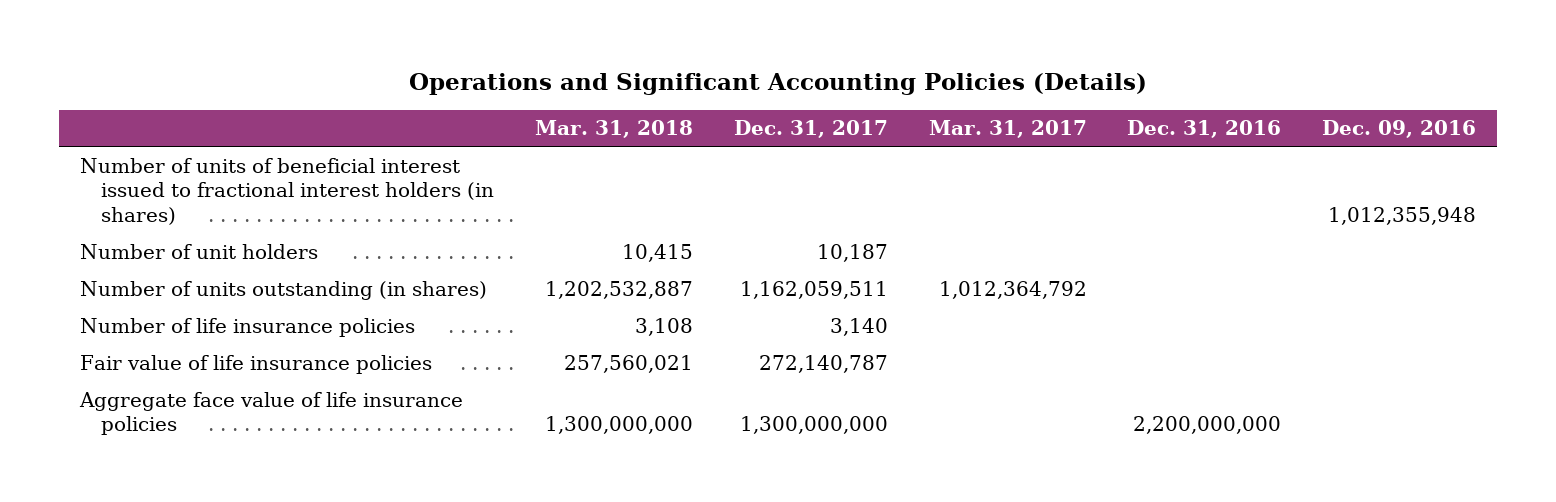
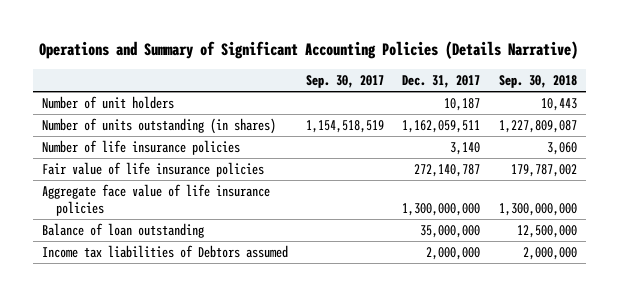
[409,72,1148,95] Operations and Significant Accounting Policies (Details) -> [39,40,579,59] Operations and Summary of Significant Accounting Policies (Details Narrative)
[534,120,693,139] Mar. 31, 2018 -> none
[928,120,1087,139] Mar. 31, 2017 -> none
[1127,120,1282,139] Dec. 31, 2016 -> none
[1322,120,1477,139] Dec. 09, 2016 -> none
none -> [306,74,385,88] Sep. 30, 2017
none -> [498,74,577,88] Sep. 30, 2018
[79,157,494,226] Number of units of beneficial interest issued to fractional interest holders (in shares) -> none
none -> [41,223,204,239] Balance of loan outstanding
none -> [41,245,288,259] Income tax liabilities of Debtors assumed

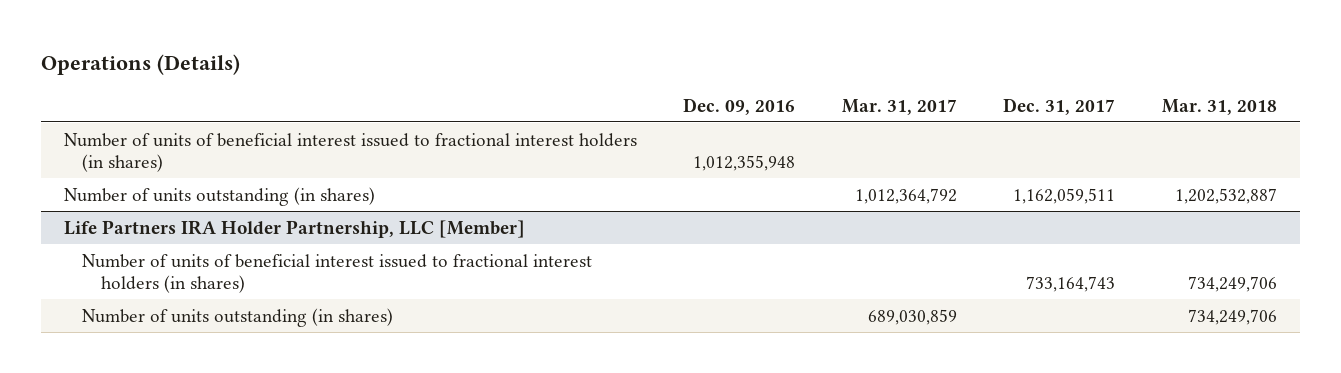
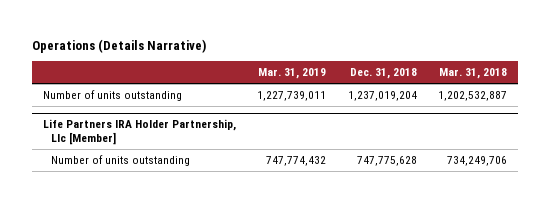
[40,54,240,76] Operations (Details) -> [32,38,207,53] Operations (Details Narrative)
[683,97,796,115] Dec. 09, 2016 -> none
[841,98,957,115] Mar. 31, 2017 -> none
[1003,97,1116,115] Dec. 31, 2017 -> none
none -> [258,68,327,80] Mar. 31, 2019
none -> [349,68,417,80] Dec. 31, 2018
[63,132,637,173] Number of units of beneficial interest issued to fractional interest holders (in shares) -> none
[82,253,593,294] Number of units of beneficial interest issued to fractional interest holders (in shares) -> none
[63,186,375,206] Number of units outstanding (in shares) -> [42,90,182,102] Number of units outstanding
[63,219,525,238] Life Partners IRA Holder Partnership, LLC [Member] -> [42,119,236,146] Life Partners IRA Holder Partnership, Llc [Member]
[82,307,394,327] Number of units outstanding (in shares) -> [50,155,190,167] Number of units outstanding

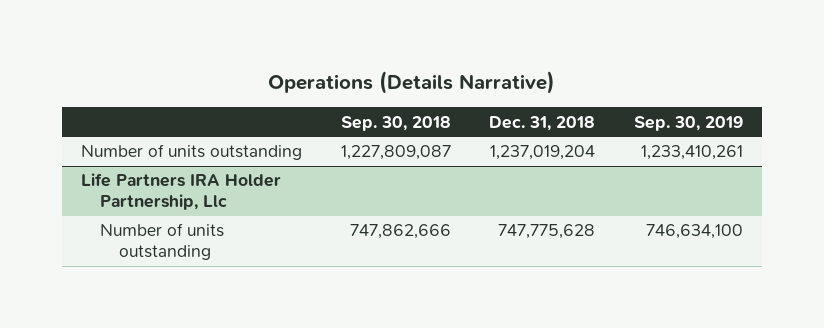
[258,68,327,80] Mar. 31, 2019 -> none
[439,68,508,80] Mar. 31, 2018 -> none
none -> [340,115,451,131] Sep. 30, 2018
none -> [633,115,743,131] Sep. 30, 2019
[42,119,236,146] Life Partners IRA Holder Partnership, Llc [Member] -> [81,173,282,211] Life Partners IRA Holder Partnership, Llc

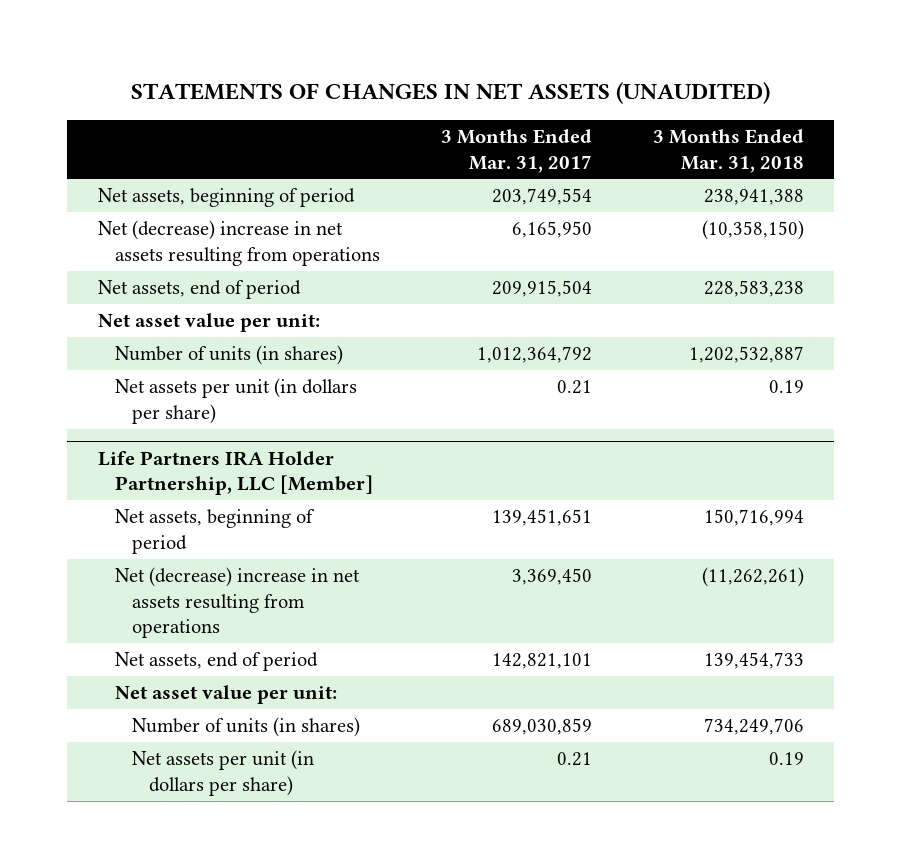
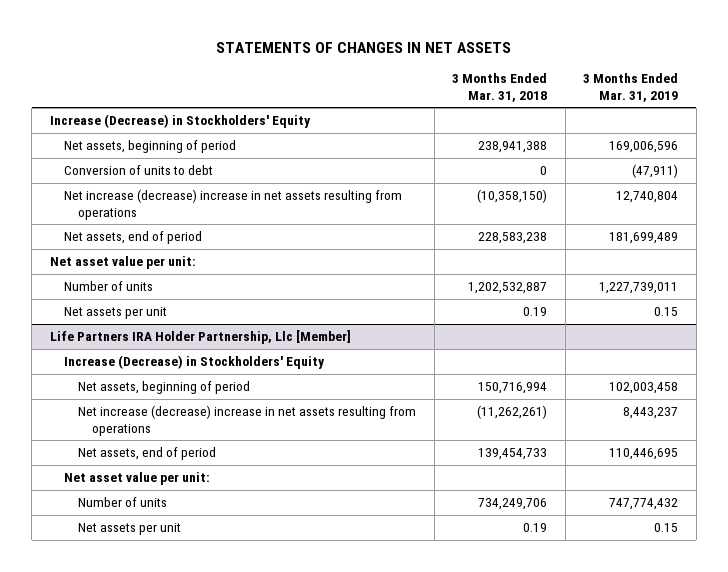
[130,82,770,105] STATEMENTS OF CHANGES IN NET ASSETS (UNAUDITED) -> [215,41,511,53] STATEMENTS OF CHANGES IN NET ASSETS
[440,129,592,173] 3 Months Ended Mar. 31, 2017 -> none
none -> [583,73,679,102] 3 Months Ended Mar. 31, 2019
none -> [49,114,311,129] Increase (Decrease) in Stockholders' Equity
none -> [63,165,213,176] Conversion of units to debt
[97,220,380,266] Net (decrease) increase in net assets resulting from operations -> [63,189,402,220] Net increase (decrease) increase in net assets resulting from operations
[114,345,343,366] Number of units (in shares) -> [63,281,153,292] Number of units
[114,378,357,424] Net assets per unit (in dollars per share) -> [63,307,167,320] Net assets per unit
[97,450,373,496] Life Partners IRA Holder Partnership, LLC [Member] -> [49,330,351,345] Life Partners IRA Holder Partnership, Llc [Member]
none -> [63,355,325,370] Increase (Decrease) in Stockholders' Equity
[114,567,360,639] Net (decrease) increase in net assets resulting from operations -> [78,405,417,436] Net increase (decrease) increase in net assets resulting from operations
[132,717,361,738] Number of units (in shares) -> [78,497,168,508] Number of units
[132,750,315,796] Net assets per unit (in dollars per share) -> [78,523,182,536] Net assets per unit

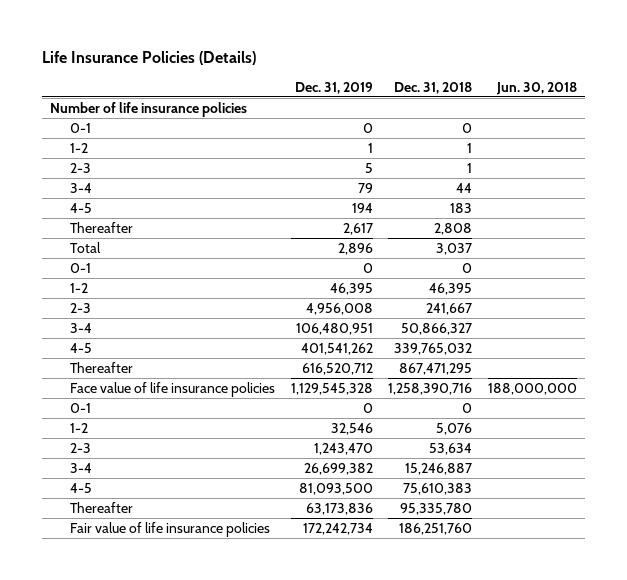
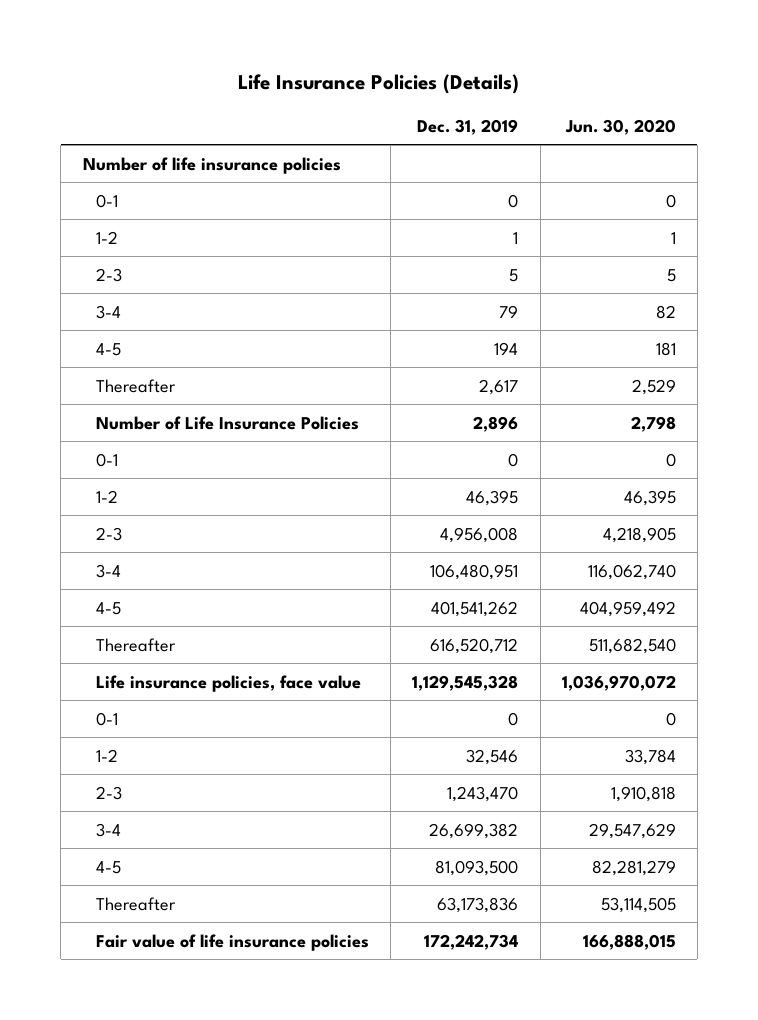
[394,81,473,94] Dec. 31, 2018 -> none
[496,81,578,95] Jun. 30, 2018 -> none
none -> [564,118,676,135] Jun. 30, 2020
[69,241,101,253] Total -> [96,415,360,430] Number of Life Insurance Policies
[69,381,275,397] Face value of life insurance policies -> [96,674,362,692] Life insurance policies, face value

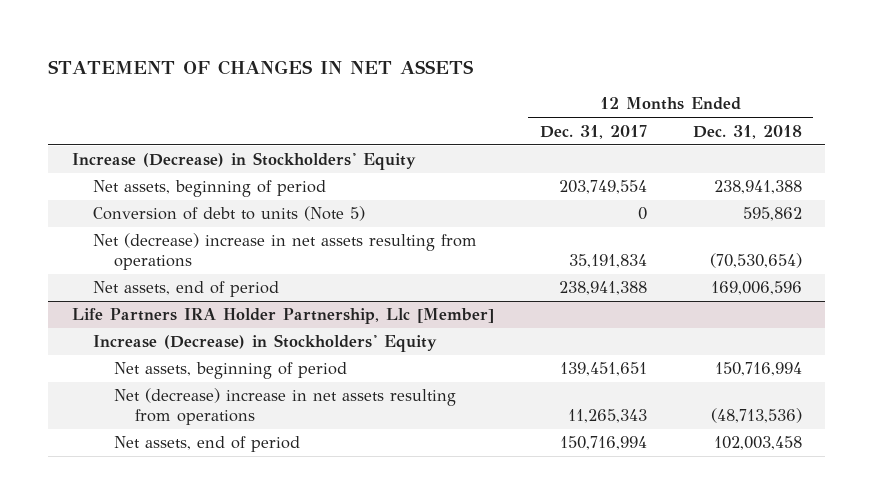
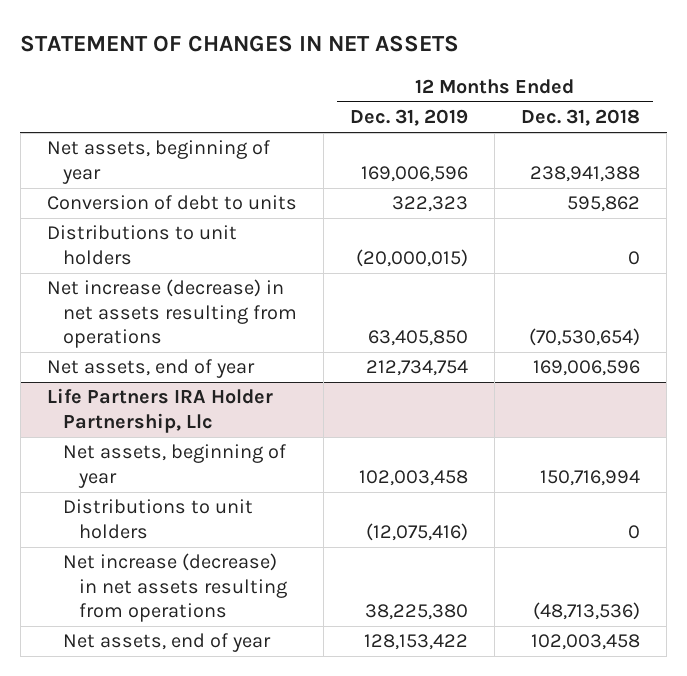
[539,124,647,139] Dec. 31, 2017 -> none
none -> [350,109,469,127] Dec. 31, 2019
[71,152,416,171] Increase (Decrease) in Stockholders' Equity -> none
[92,334,437,353] Increase (Decrease) in Stockholders' Equity -> none
[92,180,326,198] Net assets, beginning of period -> [46,140,270,184] Net assets, beginning of year
[92,206,365,222] Conversion of debt to units (Note 5) -> [46,195,297,211] Conversion of debt to units
none -> [46,225,237,265] Distributions to unit holders
[92,233,477,270] Net (decrease) increase in net assets resulting from operations -> [46,279,298,348] Net increase (decrease) in net assets resulting from operations
[92,281,279,298] Net assets, end of period -> [46,359,255,379] Net assets, end of year
[71,308,494,325] Life Partners IRA Holder Partnership, Llc [Member] -> [46,388,273,433] Life Partners IRA Holder Partnership, Llc
[114,362,348,380] Net assets, beginning of period -> [63,444,287,488] Net assets, beginning of year
none -> [63,499,254,539] Distributions to unit holders
[114,388,457,425] Net (decrease) increase in net assets resulting from operations -> [63,553,288,622] Net increase (decrease) in net assets resulting from operations
[114,436,301,453] Net assets, end of period -> [63,633,272,653] Net assets, end of year

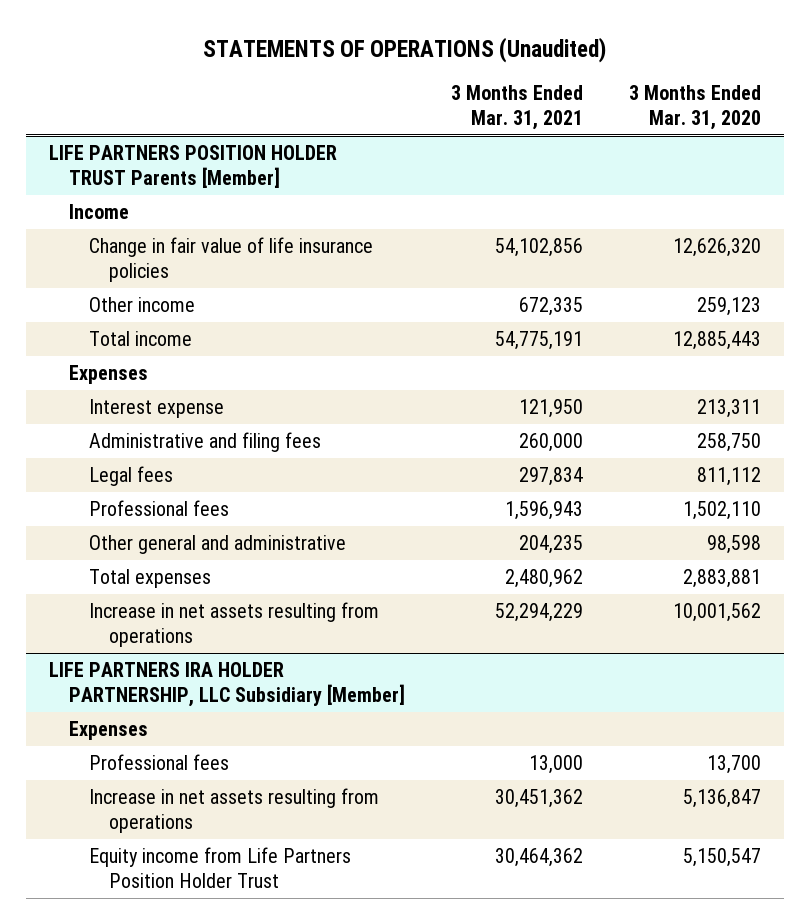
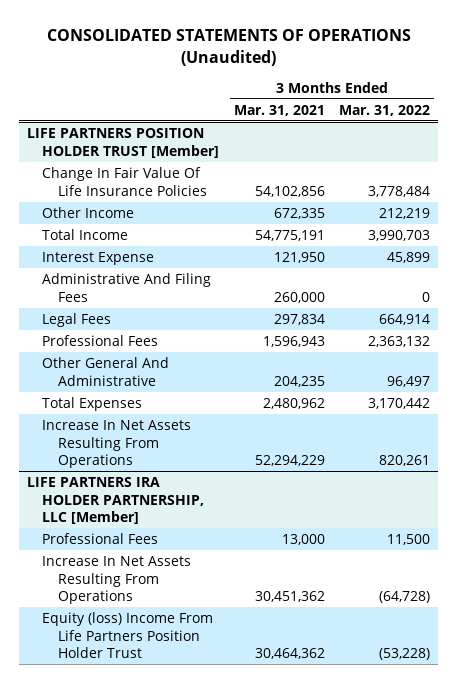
[202,36,606,63] STATEMENTS OF OPERATIONS (Unaudited) -> [46,29,411,66] CONSOLIDATED STATEMENTS OF OPERATIONS (Unaudited)
[629,85,762,131] 3 Months Ended Mar. 31, 2020 -> none
none -> [339,104,431,116] Mar. 31, 2022
[68,203,129,219] Income -> none
[68,364,148,384] Expenses -> none
[68,720,148,740] Expenses -> none
[48,144,337,188] LIFE PARTNERS POSITION HOLDER TRUST Parents [Member] -> [26,127,220,158] LIFE PARTNERS POSITION HOLDER TRUST [Member]
[88,236,373,282] Change in fair value of life insurance policies -> [42,166,207,196] Change In Fair Value Of Life Insurance Policies
[88,296,195,312] Other income -> [42,206,135,218] Other Income
[88,330,192,346] Total income -> [42,228,129,240] Total Income
[88,398,224,418] Interest expense -> [42,251,155,265] Interest Expense
[88,431,321,452] Administrative and filing fees -> [42,272,212,302] Administrative And Filing Fees
[88,465,173,486] Legal fees -> [42,312,112,327] Legal Fees
[88,499,229,516] Professional fees -> [42,334,159,346] Professional Fees
[88,534,346,554] Other general and administrative -> [42,356,170,386] Other General And Administrative
[88,568,211,588] Total expenses -> [42,396,143,411] Total Expenses
[88,601,379,647] Increase in net assets resulting from operations -> [42,419,192,469] Increase In Net Assets Resulting From Operations
[48,661,405,707] LIFE PARTNERS IRA HOLDER PARTNERSHIP, LLC Subsidiary [Member] -> [26,476,205,525] LIFE PARTNERS IRA HOLDER PARTNERSHIP, LLC [Member]
[88,753,229,770] Professional fees -> [42,532,159,544] Professional Fees
[88,787,379,833] Increase in net assets resulting from operations -> [42,555,192,605] Increase In Net Assets Resulting From Operations
[88,846,351,888] Equity income from Life Partners Position Holder Trust -> [42,611,214,659] Equity (loss) Income From Life Partners Position Holder Trust

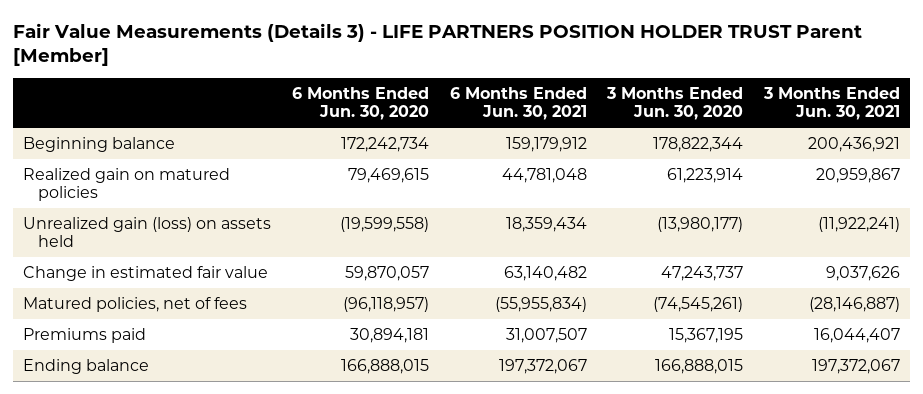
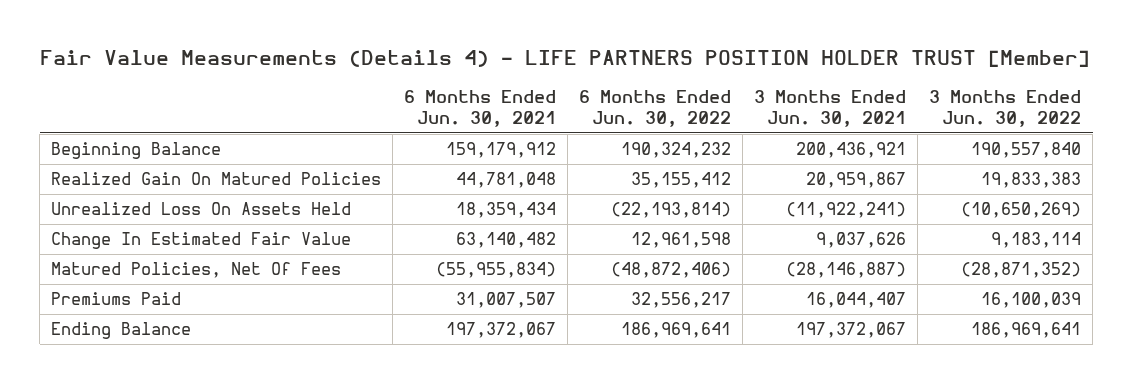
[12,22,862,67] Fair Value Measurements (Details 3) - LIFE PARTNERS POSITION HOLDER TRUST Parent [Member] -> [39,50,1090,68] Fair Value Measurements (Details 4) - LIFE PARTNERS POSITION HOLDER TRUST [Member]
[291,87,429,121] 6 Months Ended Jun. 30, 2020 -> none
[606,87,744,121] 3 Months Ended Jun. 30, 2020 -> none
none -> [579,89,732,128] 6 Months Ended Jun. 30, 2022
none -> [929,89,1082,128] 3 Months Ended Jun. 30, 2022
[23,136,176,152] Beginning balance -> [51,142,222,160] Beginning Balance
[23,167,231,202] Realized gain on matured policies -> [51,172,382,186] Realized Gain On Matured Policies
[23,216,272,248] Unrealized gain (loss) on assets held -> [51,202,352,216] Unrealized Loss On Assets Held
[23,265,269,281] Change in estimated fair value -> [51,232,352,250] Change In Estimated Fair Value
[23,296,248,312] Matured policies, net of fees -> [51,262,342,279] Matured Policies, Net Of Fees
[23,327,147,343] Premiums paid -> [51,292,182,306] Premiums Paid
[23,358,150,374] Ending balance -> [51,322,192,340] Ending Balance

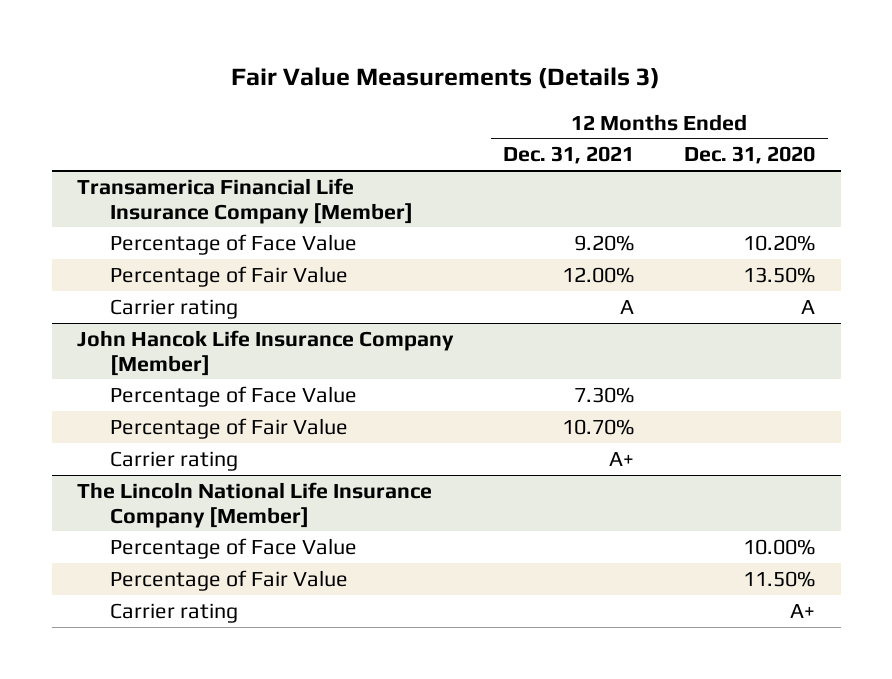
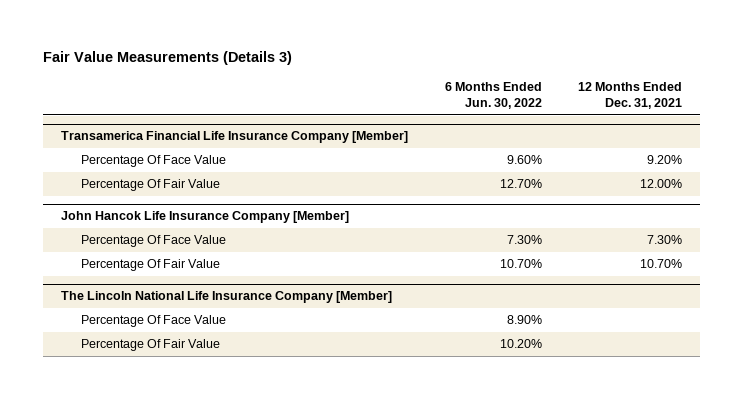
[684,146,816,165] Dec. 31, 2020 -> none
none -> [444,82,542,110] 6 Months Ended Jun. 30, 2022
[109,298,238,319] Carrier rating -> none
[109,233,357,255] Percentage of Face Value -> [80,155,226,168] Percentage Of Face Value
[109,265,348,287] Percentage of Fair Value -> [80,179,220,192] Percentage Of Fair Value
[109,450,238,471] Carrier rating -> none
[109,385,357,407] Percentage of Face Value -> [80,235,226,248] Percentage Of Face Value
[109,417,348,439] Percentage of Fair Value -> [80,259,220,272] Percentage Of Fair Value
[109,602,238,623] Carrier rating -> none
[109,537,357,559] Percentage of Face Value -> [80,315,226,328] Percentage Of Face Value
[109,569,348,591] Percentage of Fair Value -> [80,339,220,352] Percentage Of Fair Value

